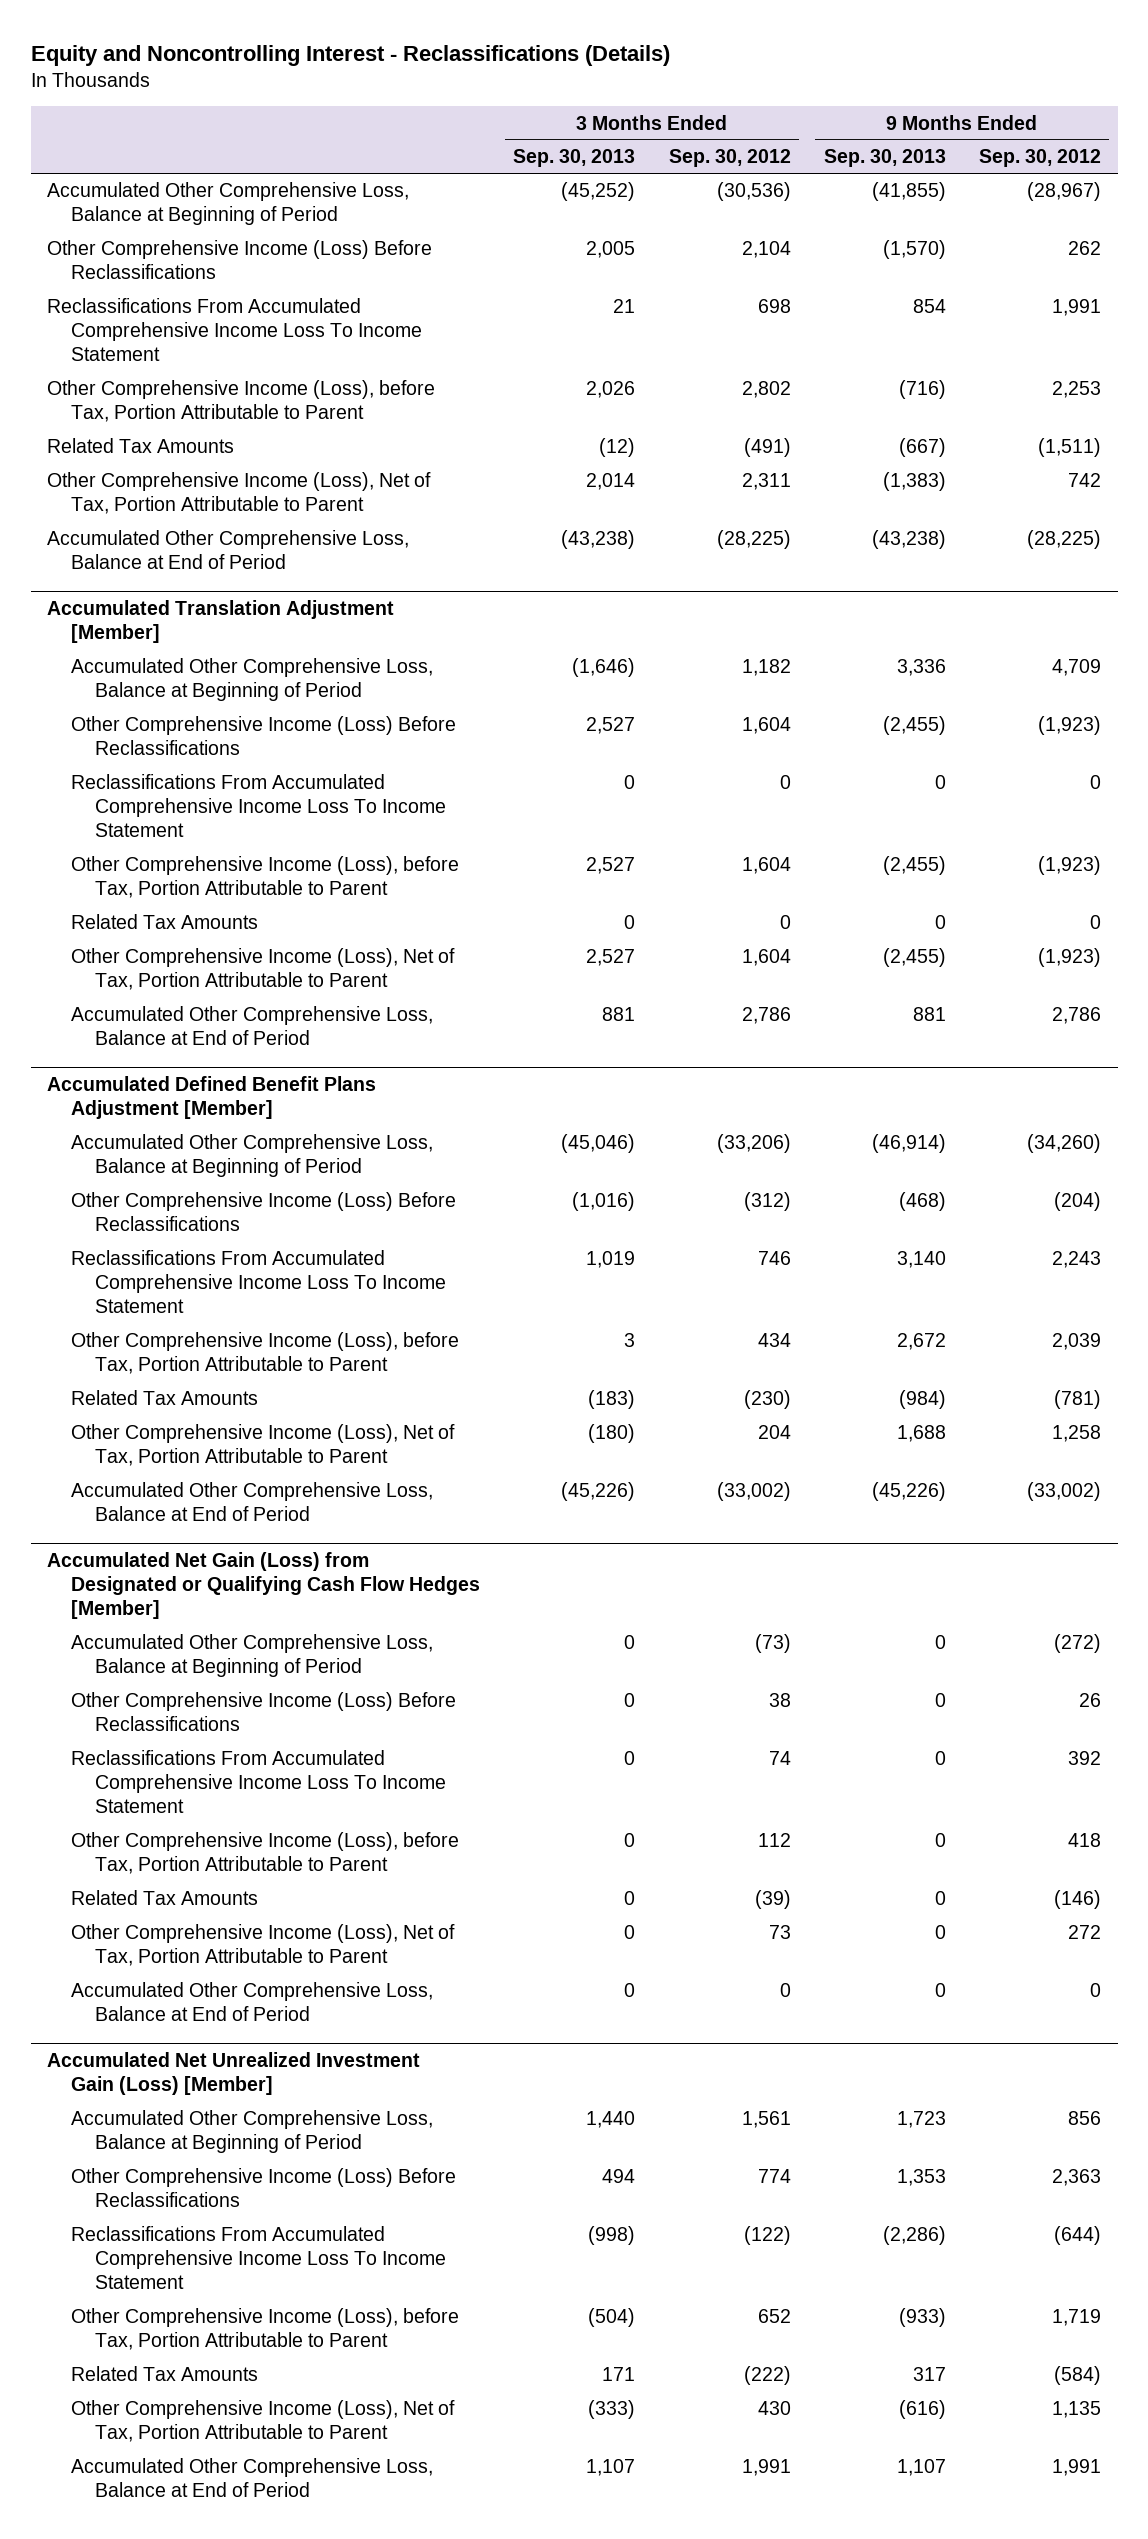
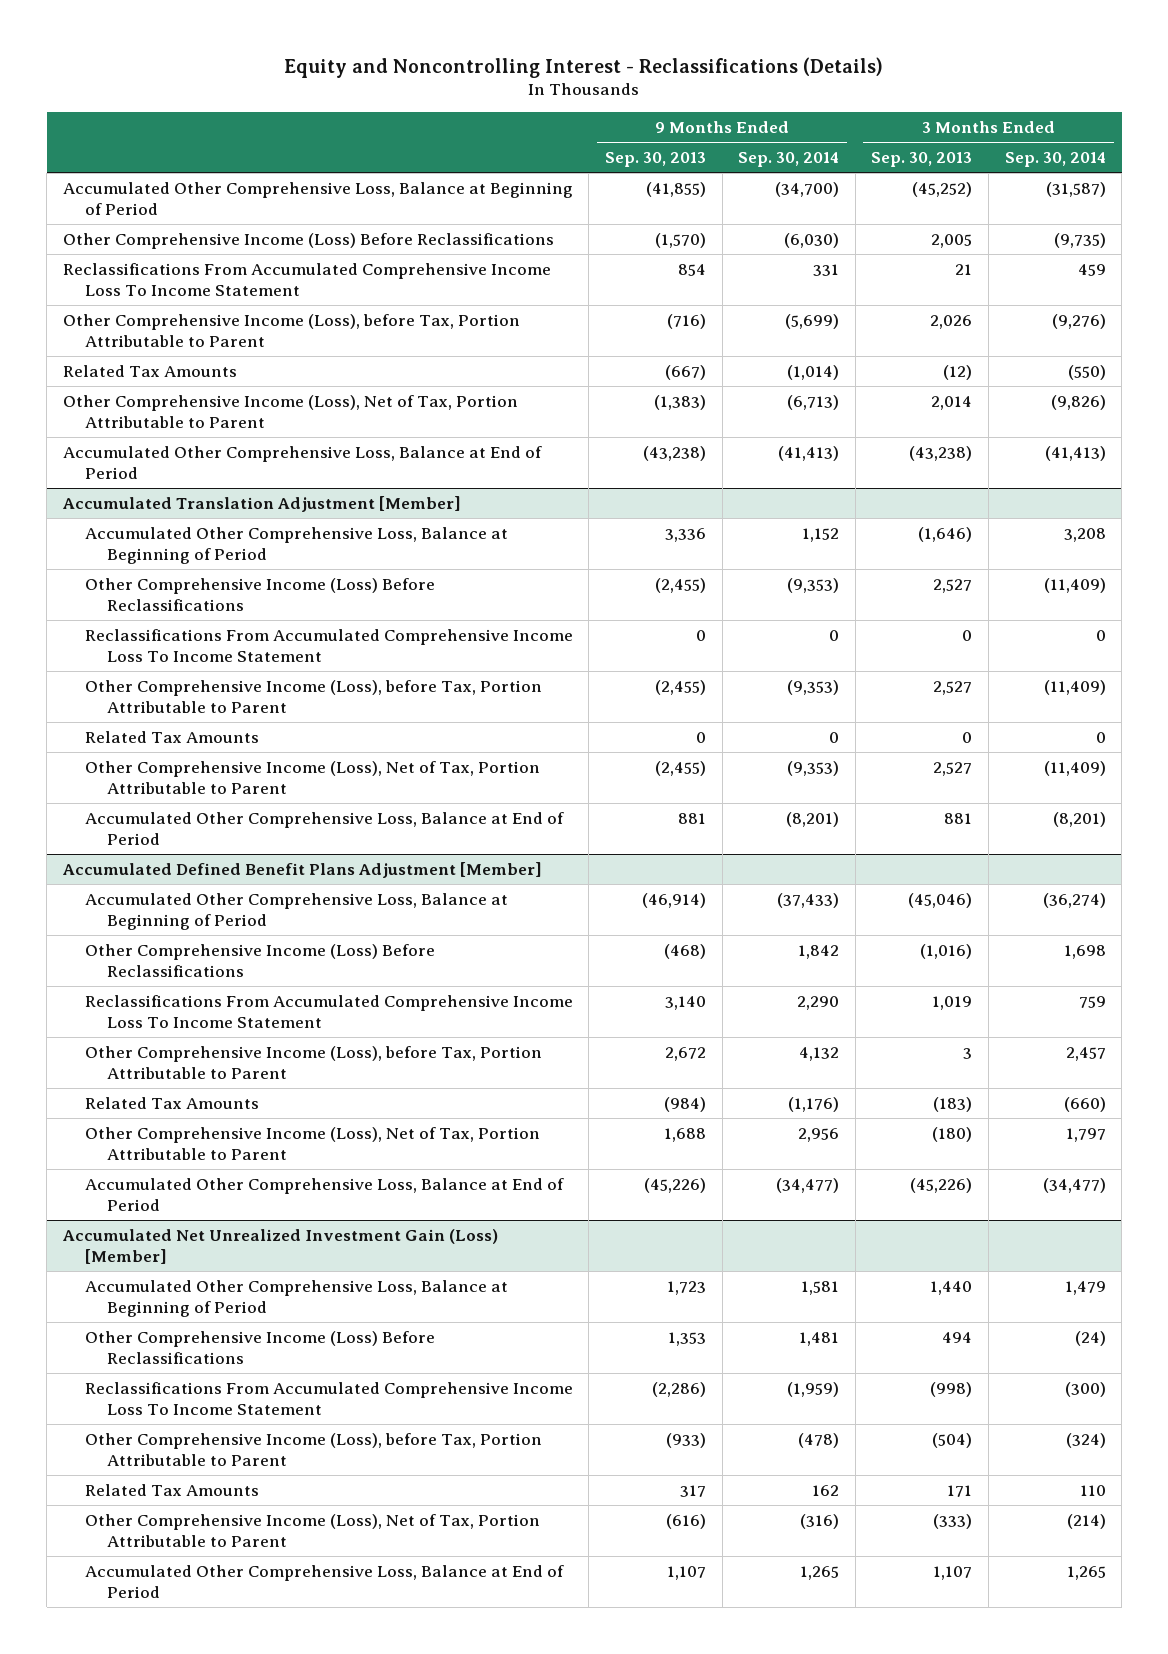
[668,149,791,168] Sep. 30, 2012 -> none
[978,149,1101,168] Sep. 30, 2012 -> none
none -> [738,152,840,168] Sep. 30, 2014
none -> [1004,152,1106,168] Sep. 30, 2014
[47,1552,481,1620] Accumulated Net Gain (Loss) from Designated or Qualifying Cash Flow Hedges [Member] -> none
[71,1634,434,1678] Accumulated Other Comprehensive Loss, Balance at Beginning of Period -> none
[71,1692,457,1732] Other Comprehensive Income (Loss) Before Reclassifications -> none
[71,1750,446,1814] Reclassifications From Accumulated Comprehensive Income Loss To Income Statement -> none
[71,1832,460,1875] Other Comprehensive Income (Loss), before Tax, Portion Attributable to Parent -> none
[71,1890,259,1906] Related Tax Amounts -> none
[71,1924,456,1967] Other Comprehensive Income (Loss), Net of Tax, Portion Attributable to Parent -> none
[71,1982,434,2022] Accumulated Other Comprehensive Loss, Balance at End of Period -> none

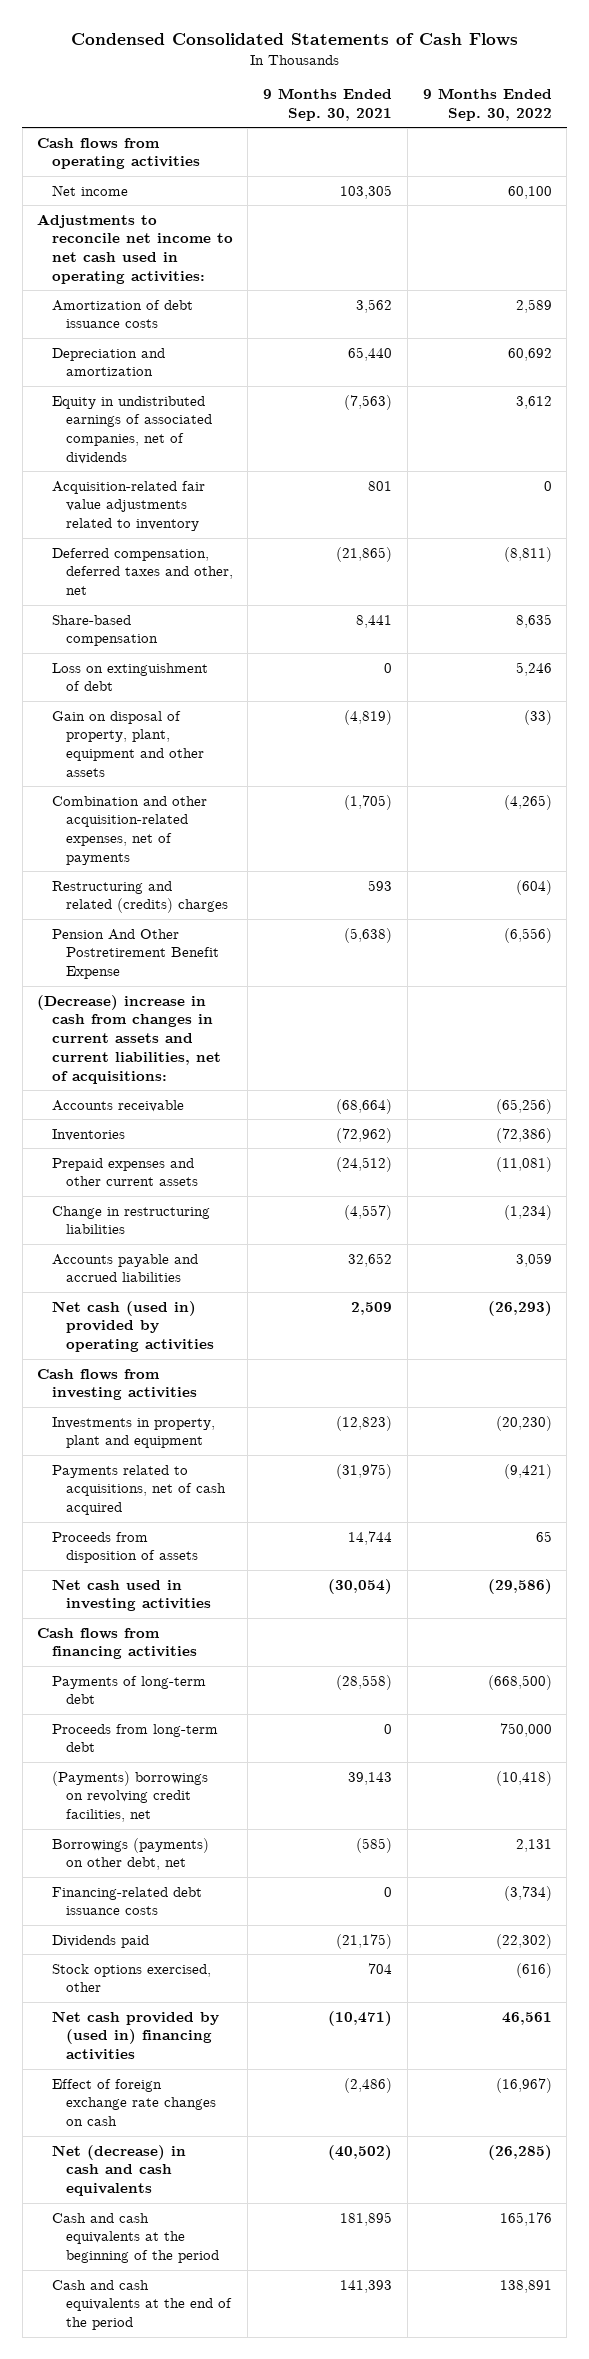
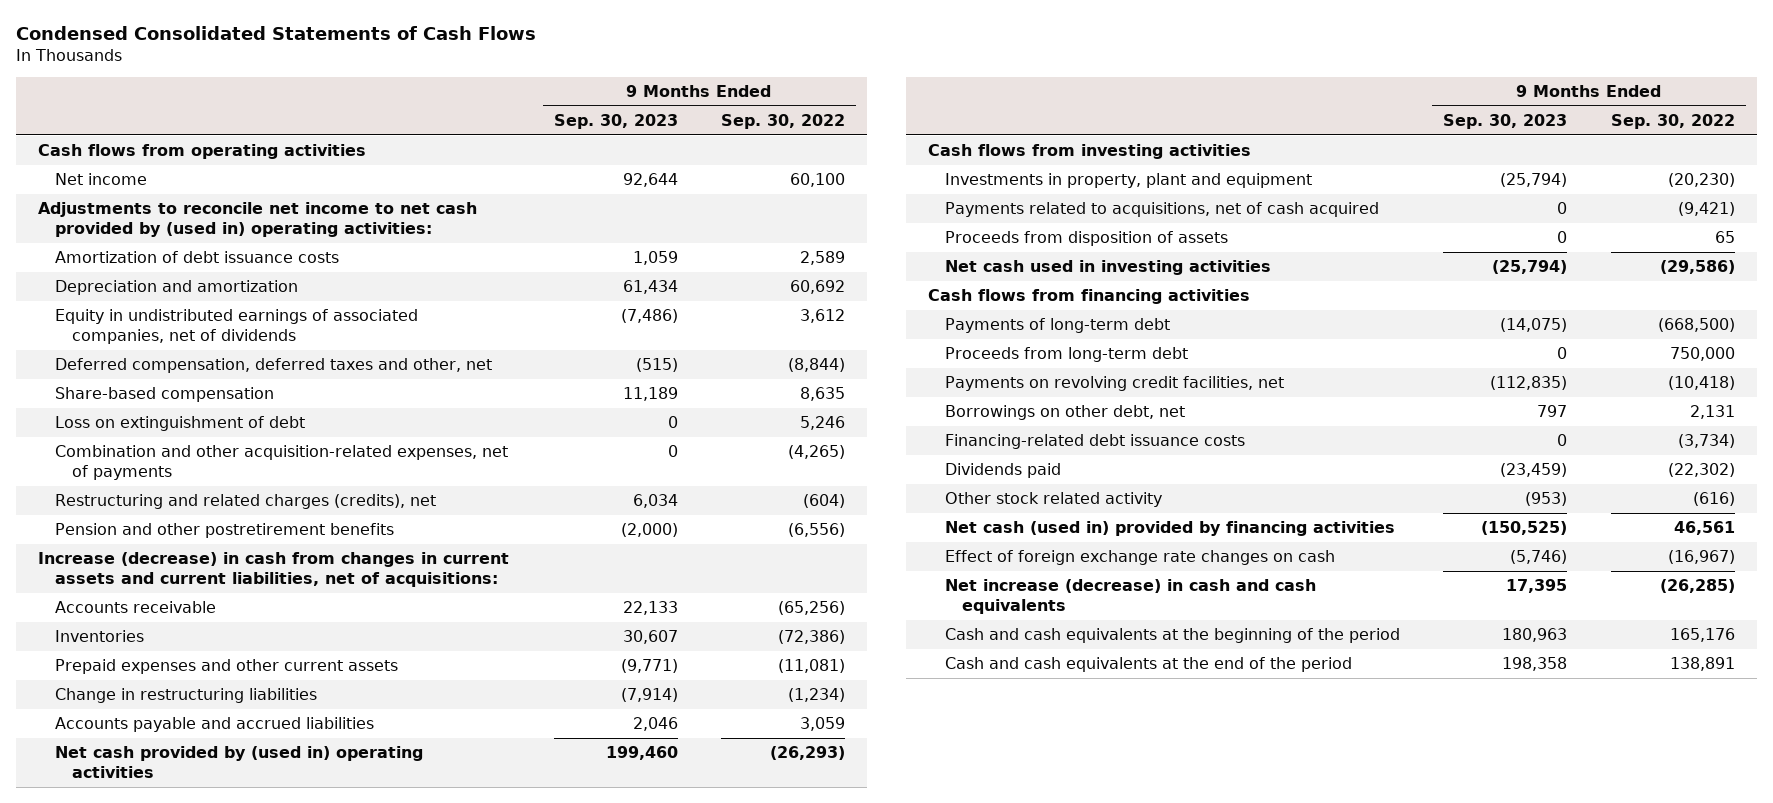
[263,88,393,121] 9 Months Ended Sep. 30, 2021 -> none
none -> [553,113,678,129] Sep. 30, 2023
[37,213,233,284] Adjustments to reconcile net income to net cash used in operating activities: -> [37,202,477,237] Adjustments to reconcile net income to net cash provided by (used in) operating activities:
[51,480,205,532] Acquisition-related fair value adjustments related to inventory -> none
[503,546,552,562] (8,811) -> [788,358,846,373] (8,844)
[51,710,204,777] Gain on disposal of property, plant, equipment and other assets -> none
[51,880,228,914] Restructuring and related (credits) charges -> [54,494,436,510] Restructuring and related charges (credits), net
[51,928,219,980] Pension And Other Postretirement Benefit Expense -> [54,523,394,539] Pension and other postretirement benefits
[37,994,221,1084] (Decrease) increase in cash from changes in current assets and current liabilities, net of acquisitions: -> [37,552,509,587] Increase (decrease) in cash from changes in current assets and current liabilities, net of acquisitions:
[51,1300,214,1353] Net cash (used in) provided by operating activities -> [54,746,423,778] Net cash provided by (used in) operating activities
[51,1770,208,1823] (Payments) borrowings on revolving credit facilities, net -> [944,376,1284,392] Payments on revolving credit facilities, net
[51,1837,209,1871] Borrowings (payments) on other debt, net -> [944,405,1185,421] Borrowings on other debt, net
[51,1963,211,1993] Stock options exercised, other -> [944,492,1162,508] Other stock related activity
[51,2010,219,2061] Net cash provided by (used in) financing activities -> [944,521,1395,537] Net cash (used in) provided by financing activities
[51,2144,186,2197] Net (decrease) in cash and cash equivalents -> [944,579,1316,614] Net increase (decrease) in cash and cash equivalents

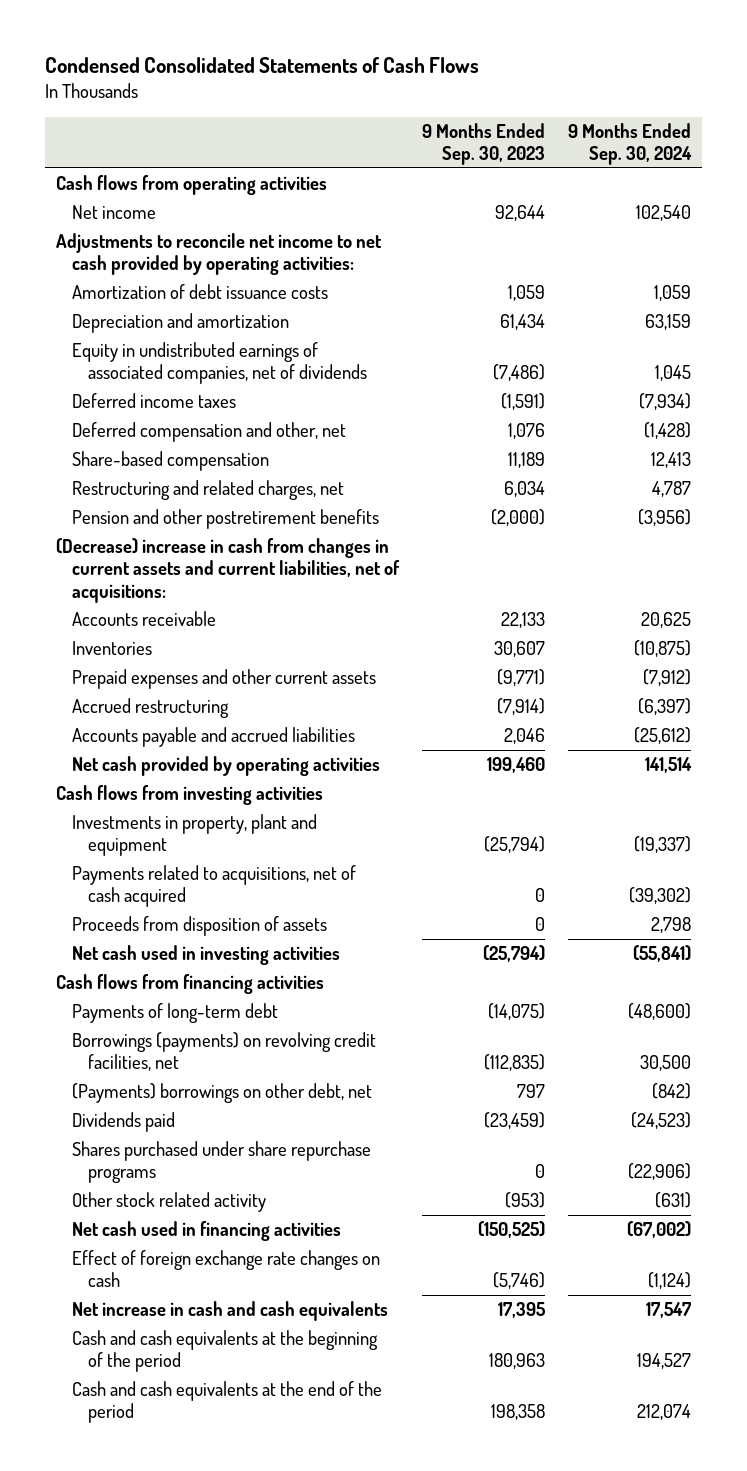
[721,113,846,129] Sep. 30, 2022 -> none
none -> [567,122,692,165] 9 Months Ended Sep. 30, 2024
[37,202,477,237] Adjustments to reconcile net income to net cash provided by (used in) operating activities: -> [56,233,383,276] Adjustments to reconcile net income to net cash provided by operating activities:
none -> [71,393,236,409] Deferred income taxes
[54,358,492,374] Deferred compensation, deferred taxes and other, net -> [71,422,346,443] Deferred compensation and other, net
[635,358,678,373] (515) -> [507,423,545,440] 1,076
[54,416,305,432] Loss on extinguishment of debt -> none
[54,445,508,480] Combination and other acquisition-related expenses, net of payments -> none
[54,494,436,510] Restructuring and related charges (credits), net -> [71,480,344,501] Restructuring and related charges, net
[37,552,509,587] Increase (decrease) in cash from changes in current assets and current liabilities, net of acquisitions: -> [56,538,400,603] (Decrease) increase in cash from changes in current assets and current liabilities, net of acquisitions:
[54,688,317,704] Change in restructuring liabilities -> [71,698,229,719] Accrued restructuring
[54,746,423,778] Net cash provided by (used in) operating activities -> [71,756,380,777] Net cash provided by operating activities
[944,347,1188,363] Proceeds from long-term debt -> none
[944,434,1245,450] Financing-related debt issuance costs -> none
[944,376,1284,392] Payments on revolving credit facilities, net -> [71,1032,376,1072] Borrowings (payments) on revolving credit facilities, net
[944,405,1185,421] Borrowings on other debt, net -> [71,1083,372,1104] (Payments) borrowings on other debt, net
none -> [71,1141,371,1184] Shares purchased under share repurchase programs
[944,521,1395,537] Net cash (used in) provided by financing activities -> [71,1221,341,1242] Net cash used in financing activities
[944,579,1316,614] Net increase (decrease) in cash and cash equivalents -> [71,1301,388,1322] Net increase in cash and cash equivalents

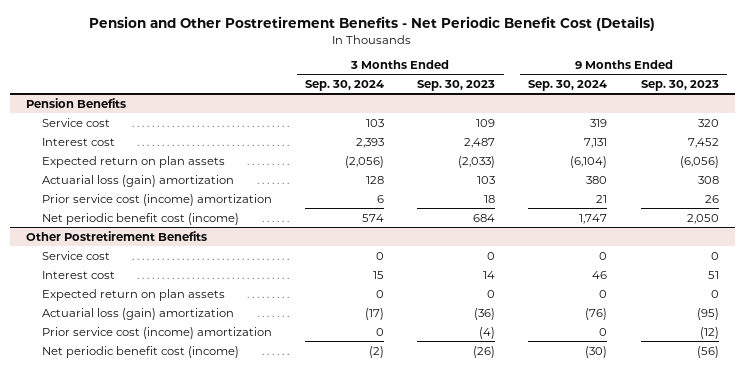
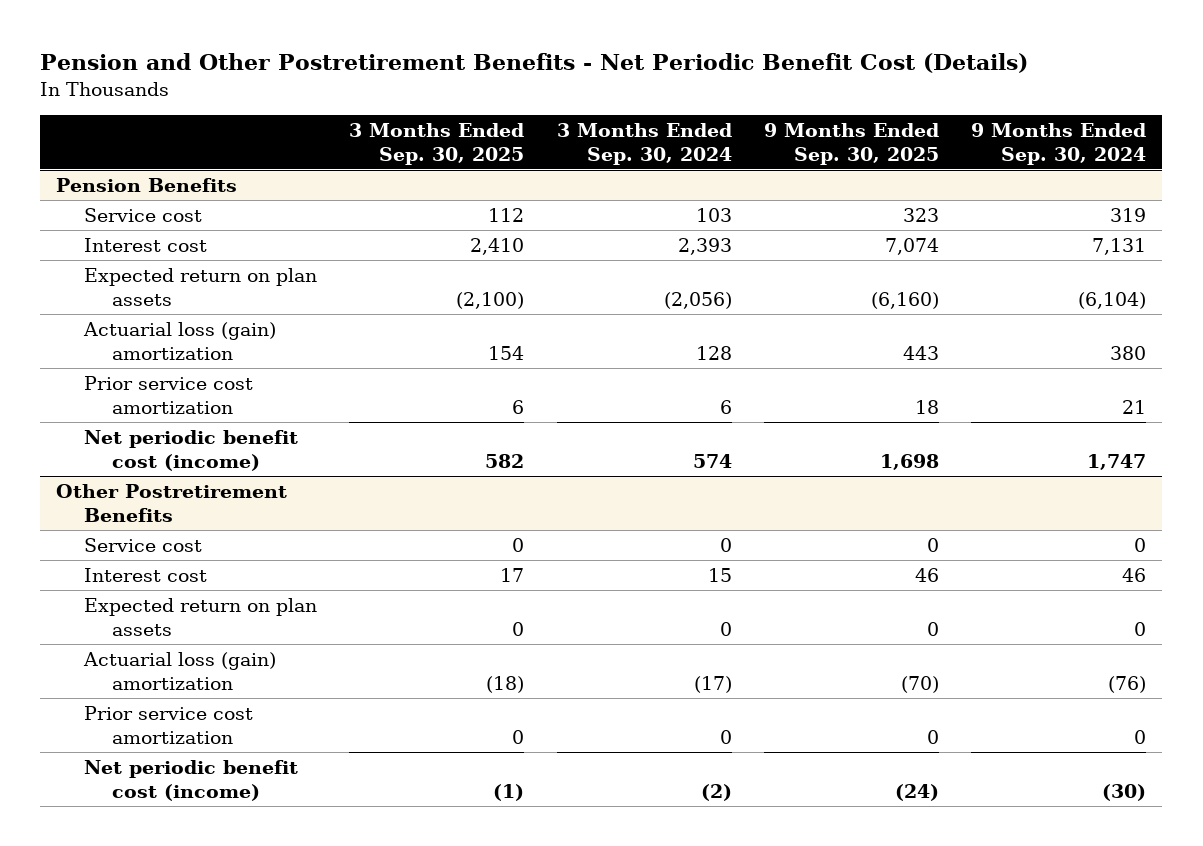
[417,79,496,91] Sep. 30, 2023 -> none
[640,79,719,91] Sep. 30, 2023 -> none
none -> [349,122,525,165] 3 Months Ended Sep. 30, 2025
none -> [763,122,939,165] 9 Months Ended Sep. 30, 2025
[41,193,272,206] Prior service cost (income) amortization -> [83,375,253,415] Prior service cost amortization
[41,326,272,339] Prior service cost (income) amortization -> [83,705,253,745] Prior service cost amortization

